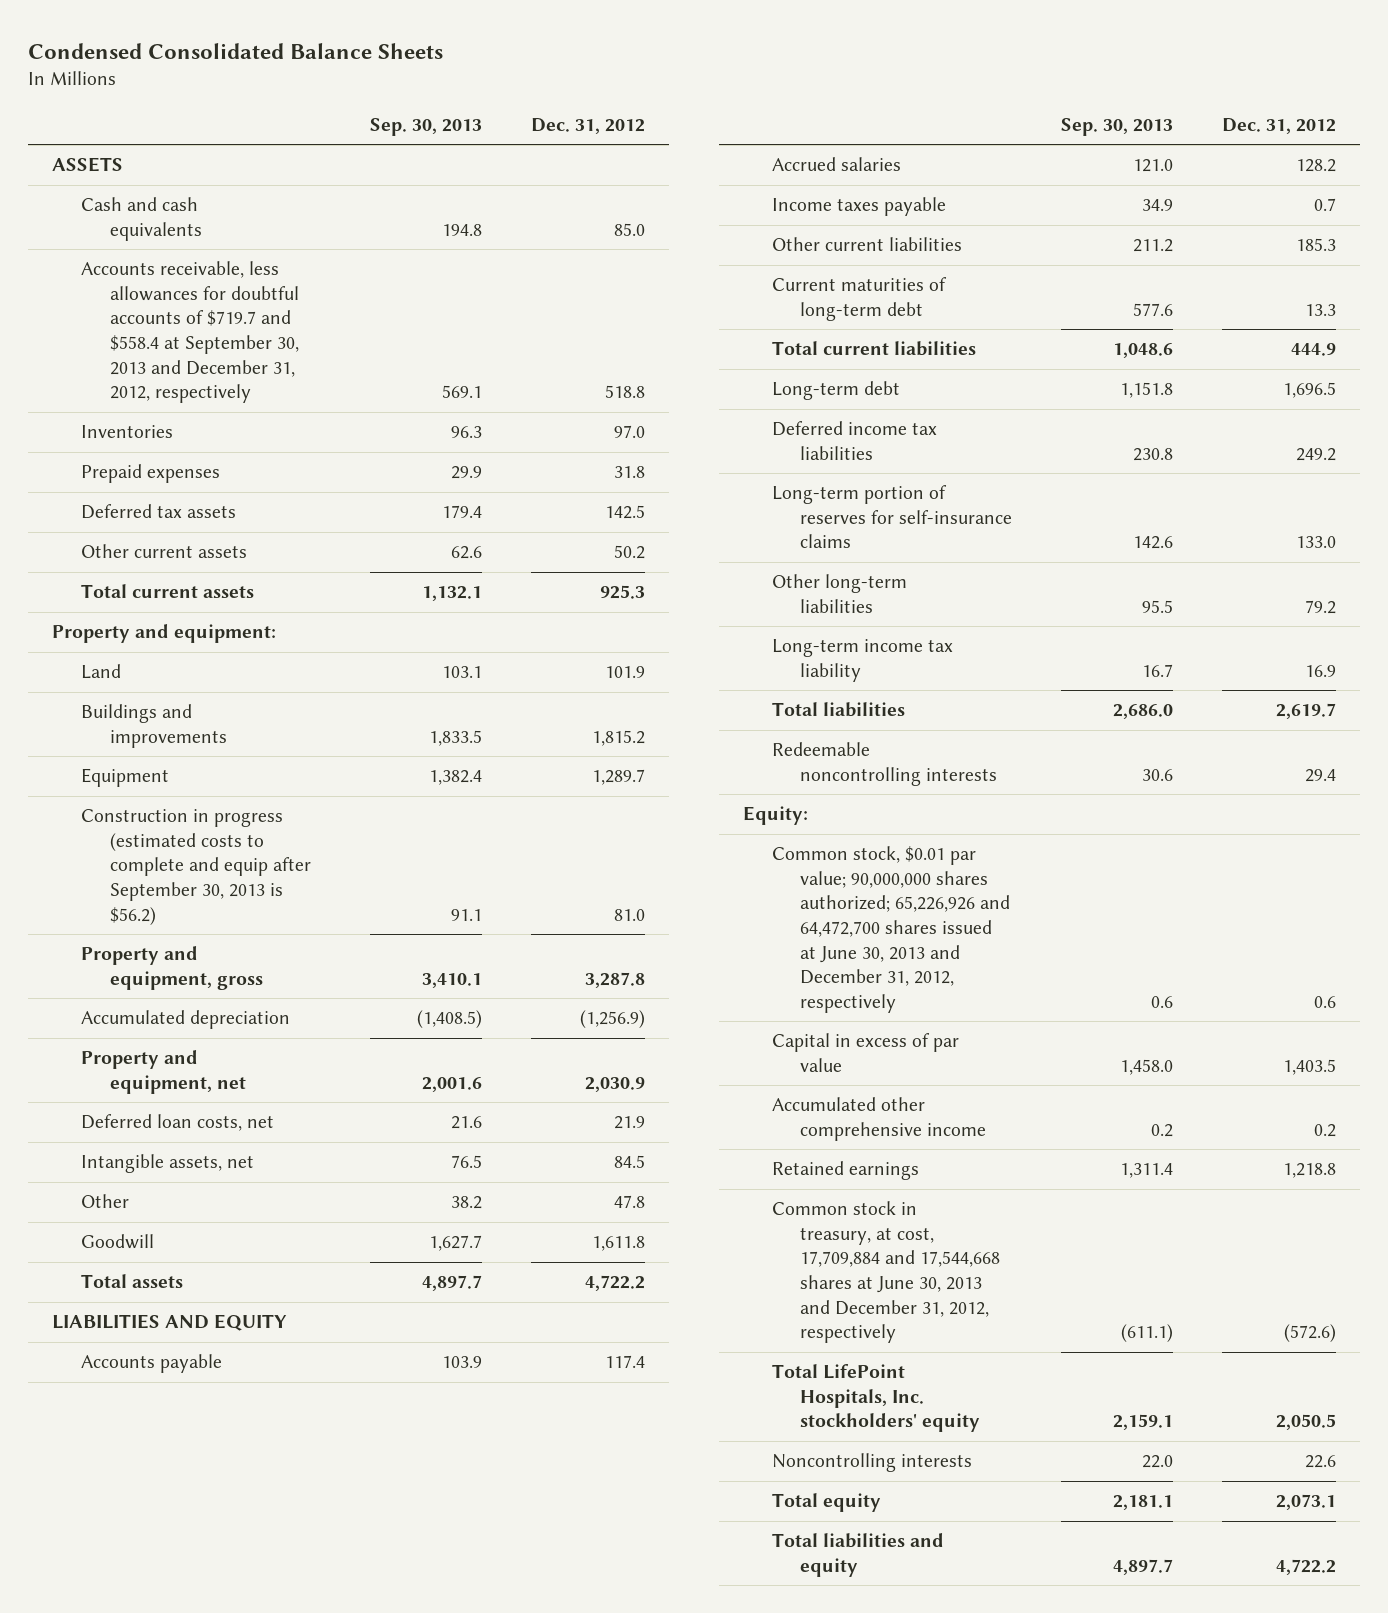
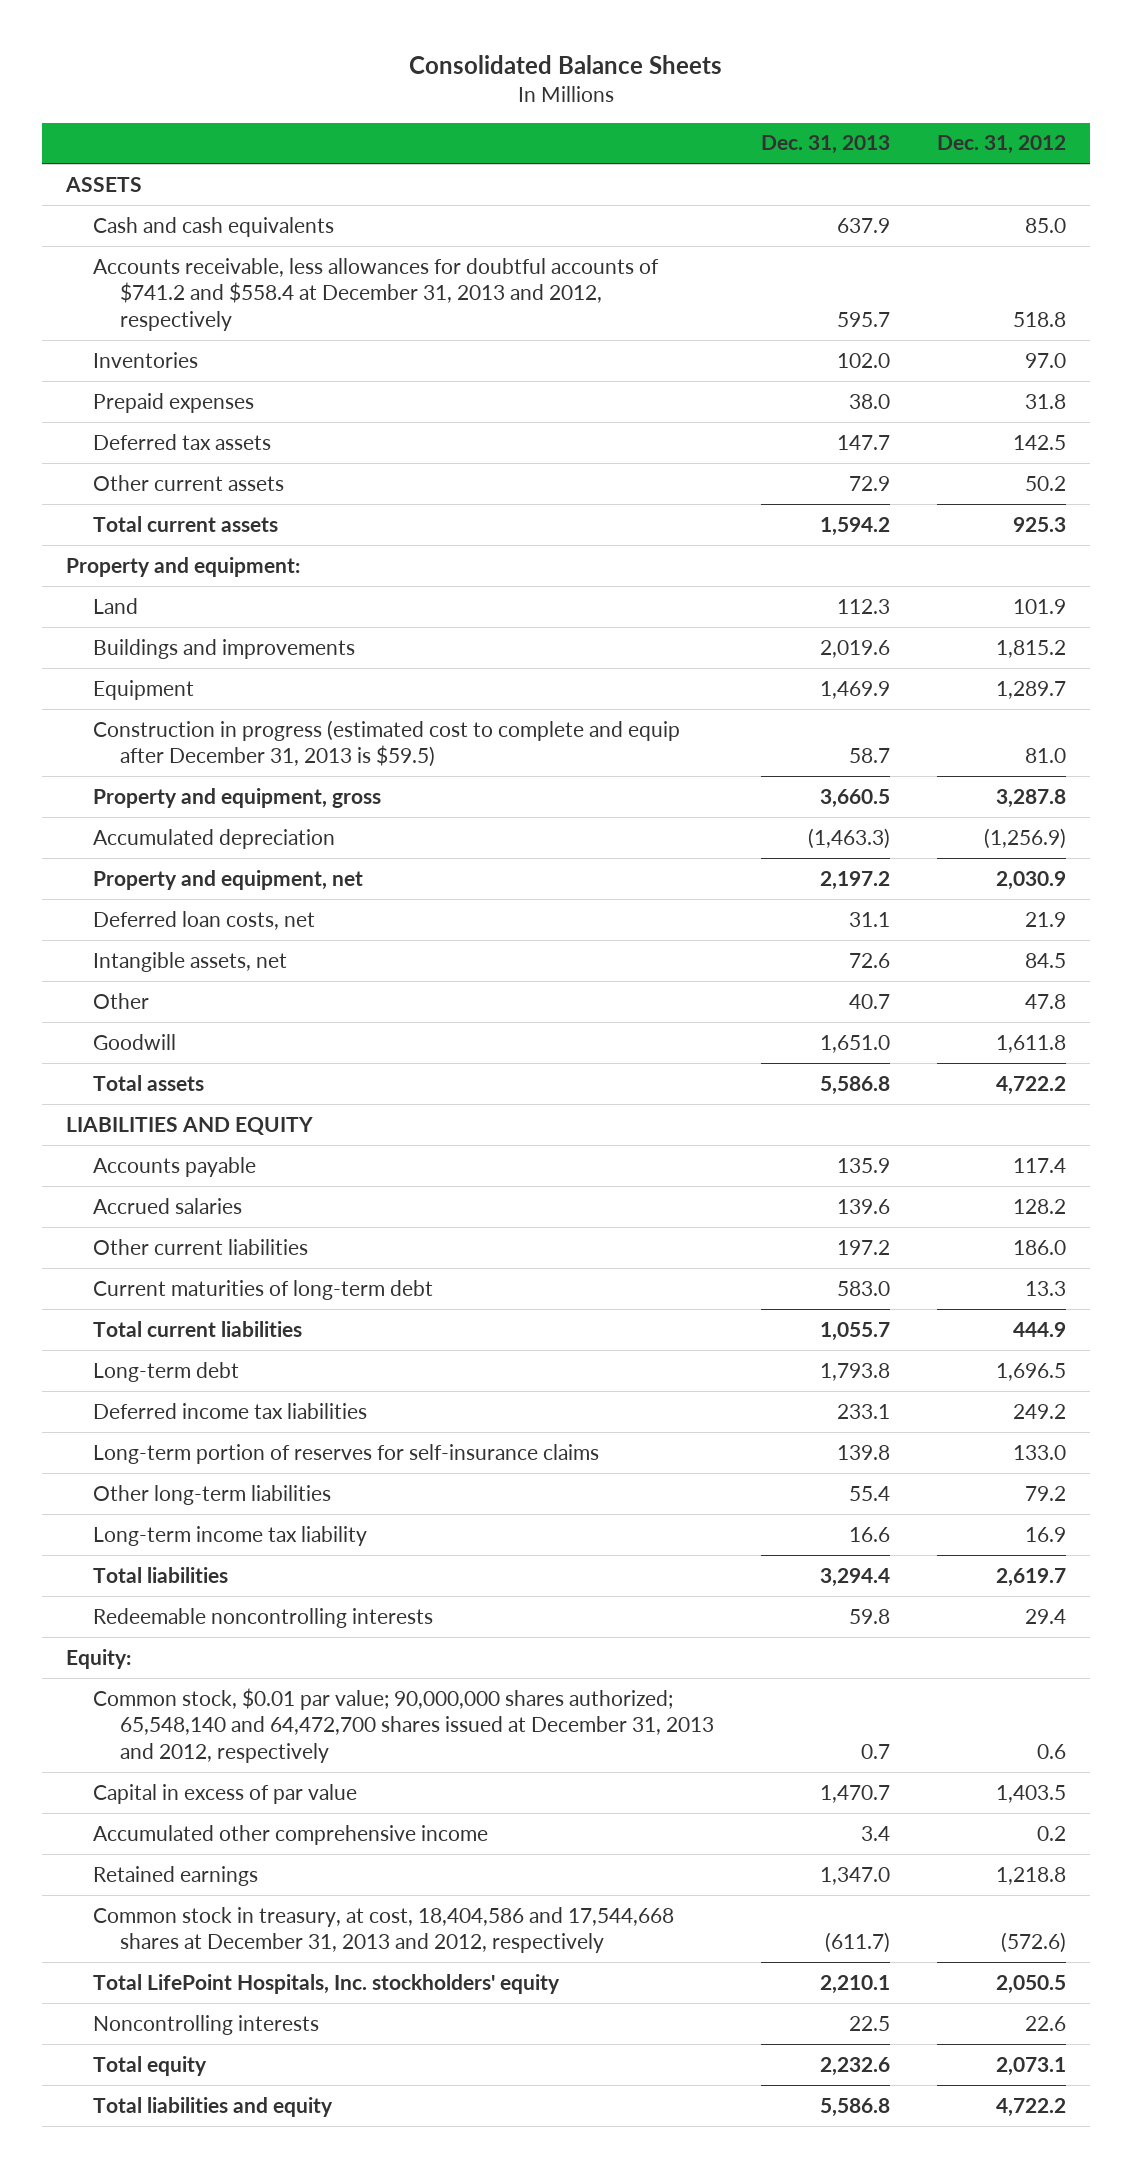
[28,42,444,59] Condensed Consolidated Balance Sheets -> [408,55,722,75] Consolidated Balance Sheets
[370,118,483,137] Sep. 30, 2013 -> none
none -> [760,135,890,155] Dec. 31, 2013
[81,261,299,404] Accounts receivable, less allowances for doubtful accounts of $719.7 and $558.4 at September 30, 2013 and December 31, 2012, respectively -> [92,257,659,332] Accounts receivable, less allowances for doubtful accounts of $741.2 and $558.4 at December 31, 2013 and 2012, respectively
[81,809,311,925] Construction in progress (estimated costs to complete and equip after September 30, 2013 is $56.2) -> [92,719,680,768] Construction in progress (estimated cost to complete and equip after December 31, 2013 is $59.5)
[771,197,946,217] Income taxes payable -> none
[1295,238,1336,252] 185.3 -> [1013,1239,1067,1255] 186.0
[771,846,1011,1014] Common stock, $0.01 par value; 90,000,000 shares authorized; 65,226,926 and 64,472,700 shares issued at June 30, 2013 and December 31, 2012, respectively -> [92,1687,714,1764] Common stock, $0.01 par value; 90,000,000 shares authorized; 65,548,140 and 64,472,700 shares issued at December 31, 2013 and 2012, respectively
[771,1201,1001,1344] Common stock in treasury, at cost, 17,709,884 and 17,544,668 shares at June 30, 2013 and December 31, 2012, respectively -> [92,1906,674,1954] Common stock in treasury, at cost, 18,404,586 and 17,544,668 shares at December 31, 2013 and 2012, respectively

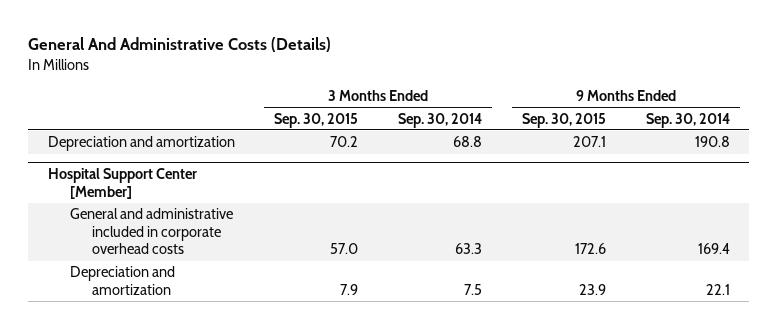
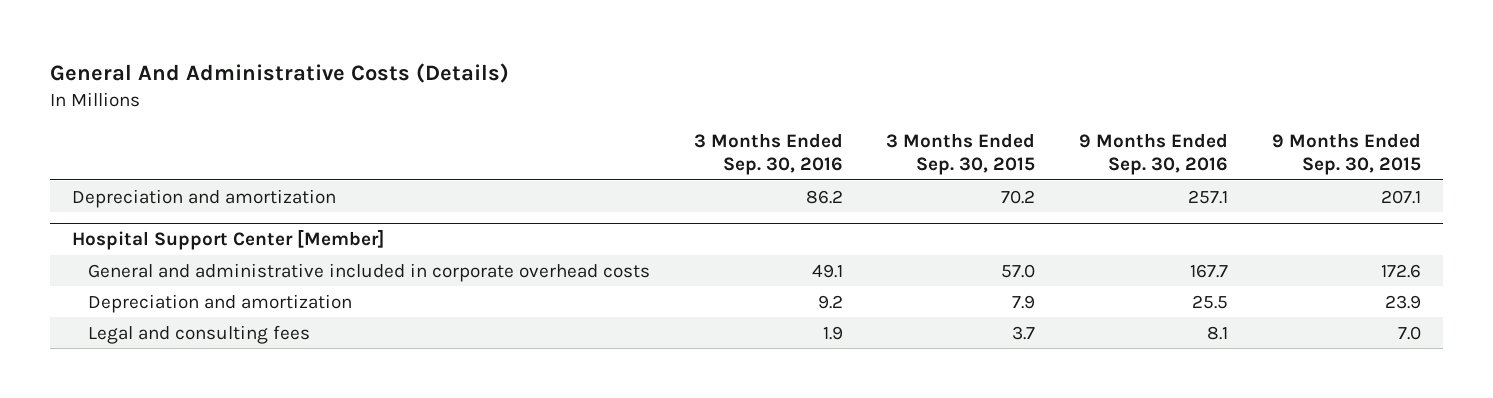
[398,112,483,128] Sep. 30, 2014 -> none
[645,112,730,128] Sep. 30, 2014 -> none
none -> [693,132,843,176] 3 Months Ended Sep. 30, 2016
none -> [1079,132,1229,176] 9 Months Ended Sep. 30, 2016
none -> [87,324,310,344] Legal and consulting fees

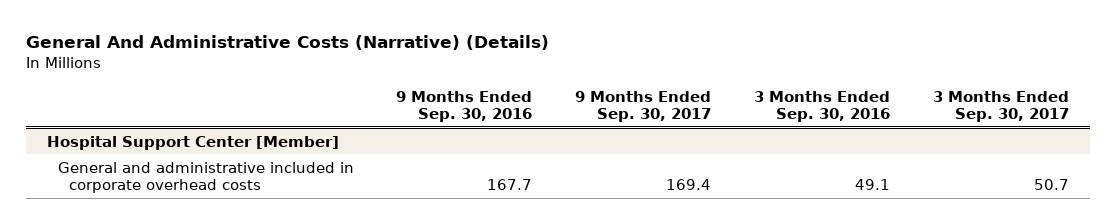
[50,63,510,84] General And Administrative Costs (Details) -> [25,35,549,51] General And Administrative Costs (Narrative) (Details)
[886,132,1036,176] 3 Months Ended Sep. 30, 2015 -> none
[1271,132,1421,176] 9 Months Ended Sep. 30, 2015 -> none
none -> [575,90,712,123] 9 Months Ended Sep. 30, 2017
none -> [932,90,1069,123] 3 Months Ended Sep. 30, 2017
[72,188,337,208] Depreciation and amortization -> none
[87,293,352,313] Depreciation and amortization -> none
[87,324,310,344] Legal and consulting fees -> none

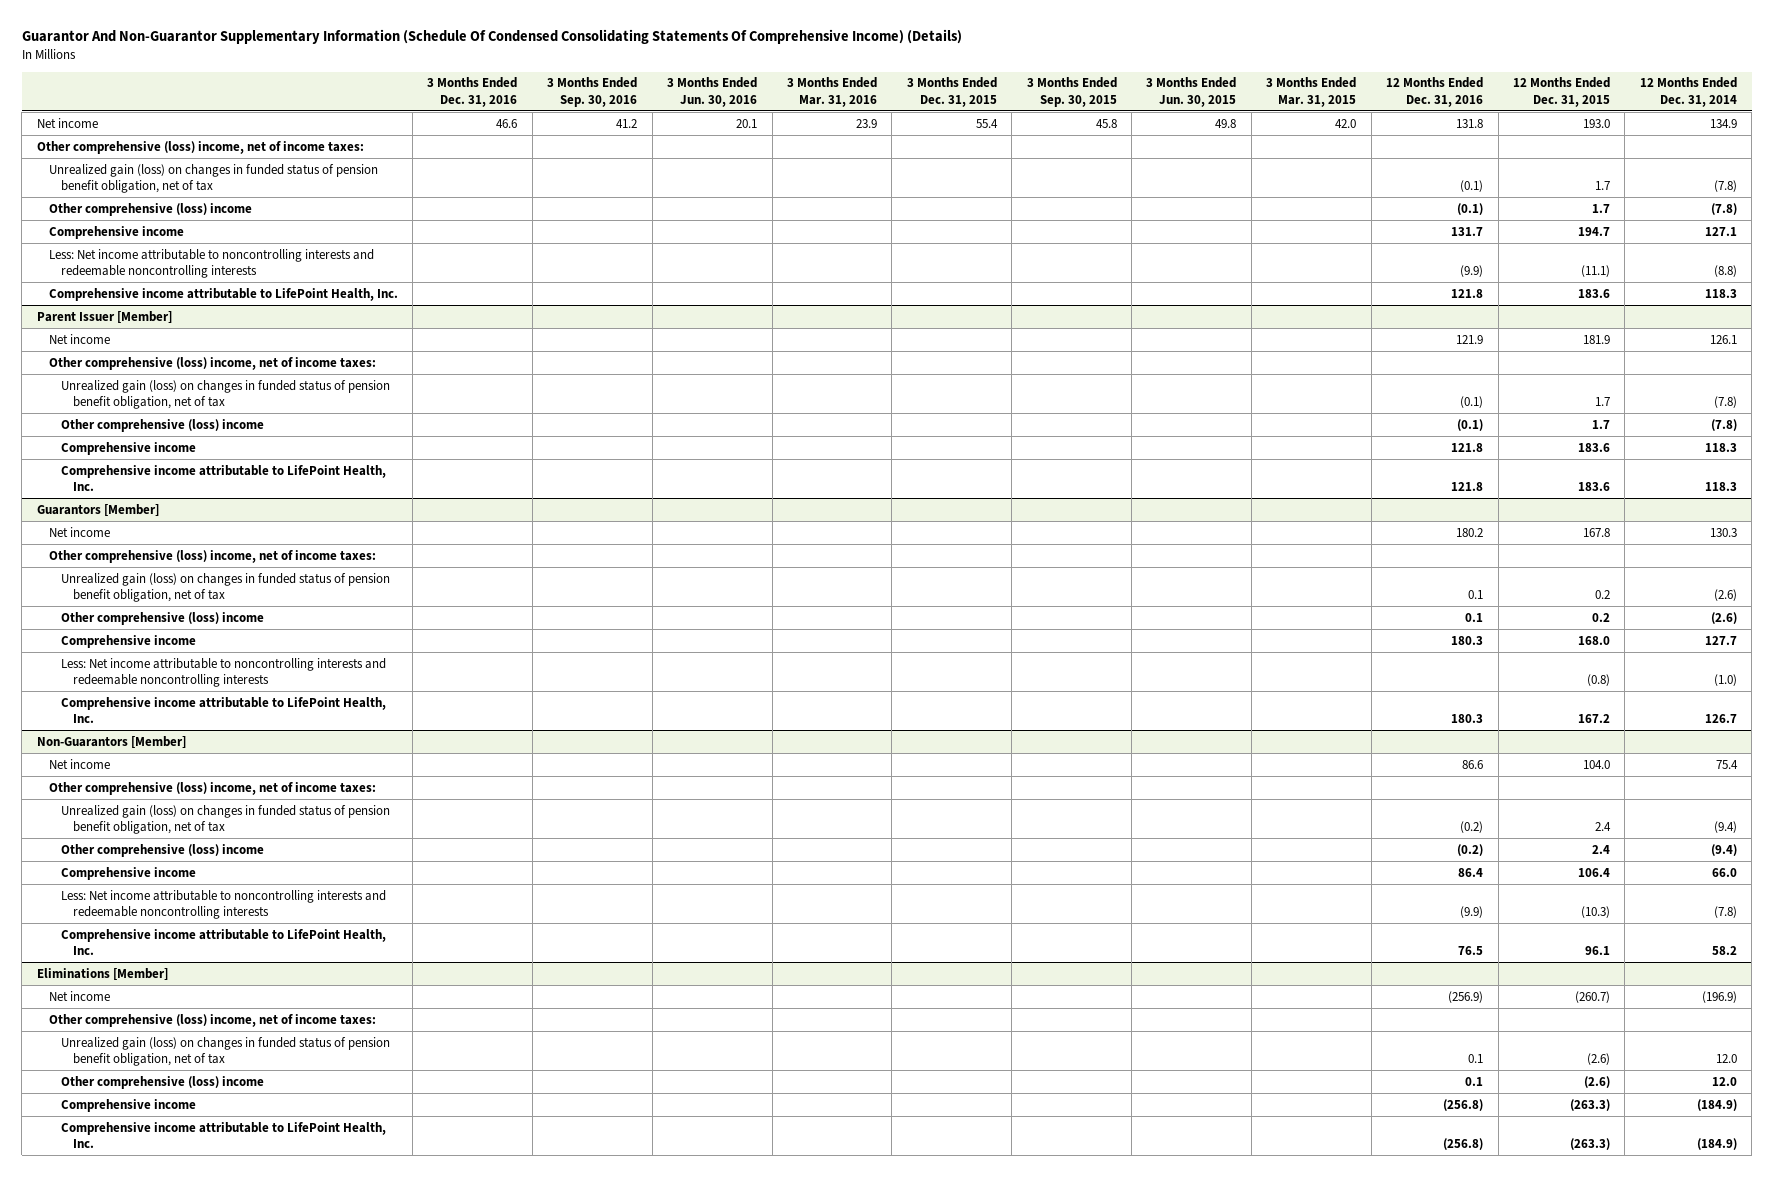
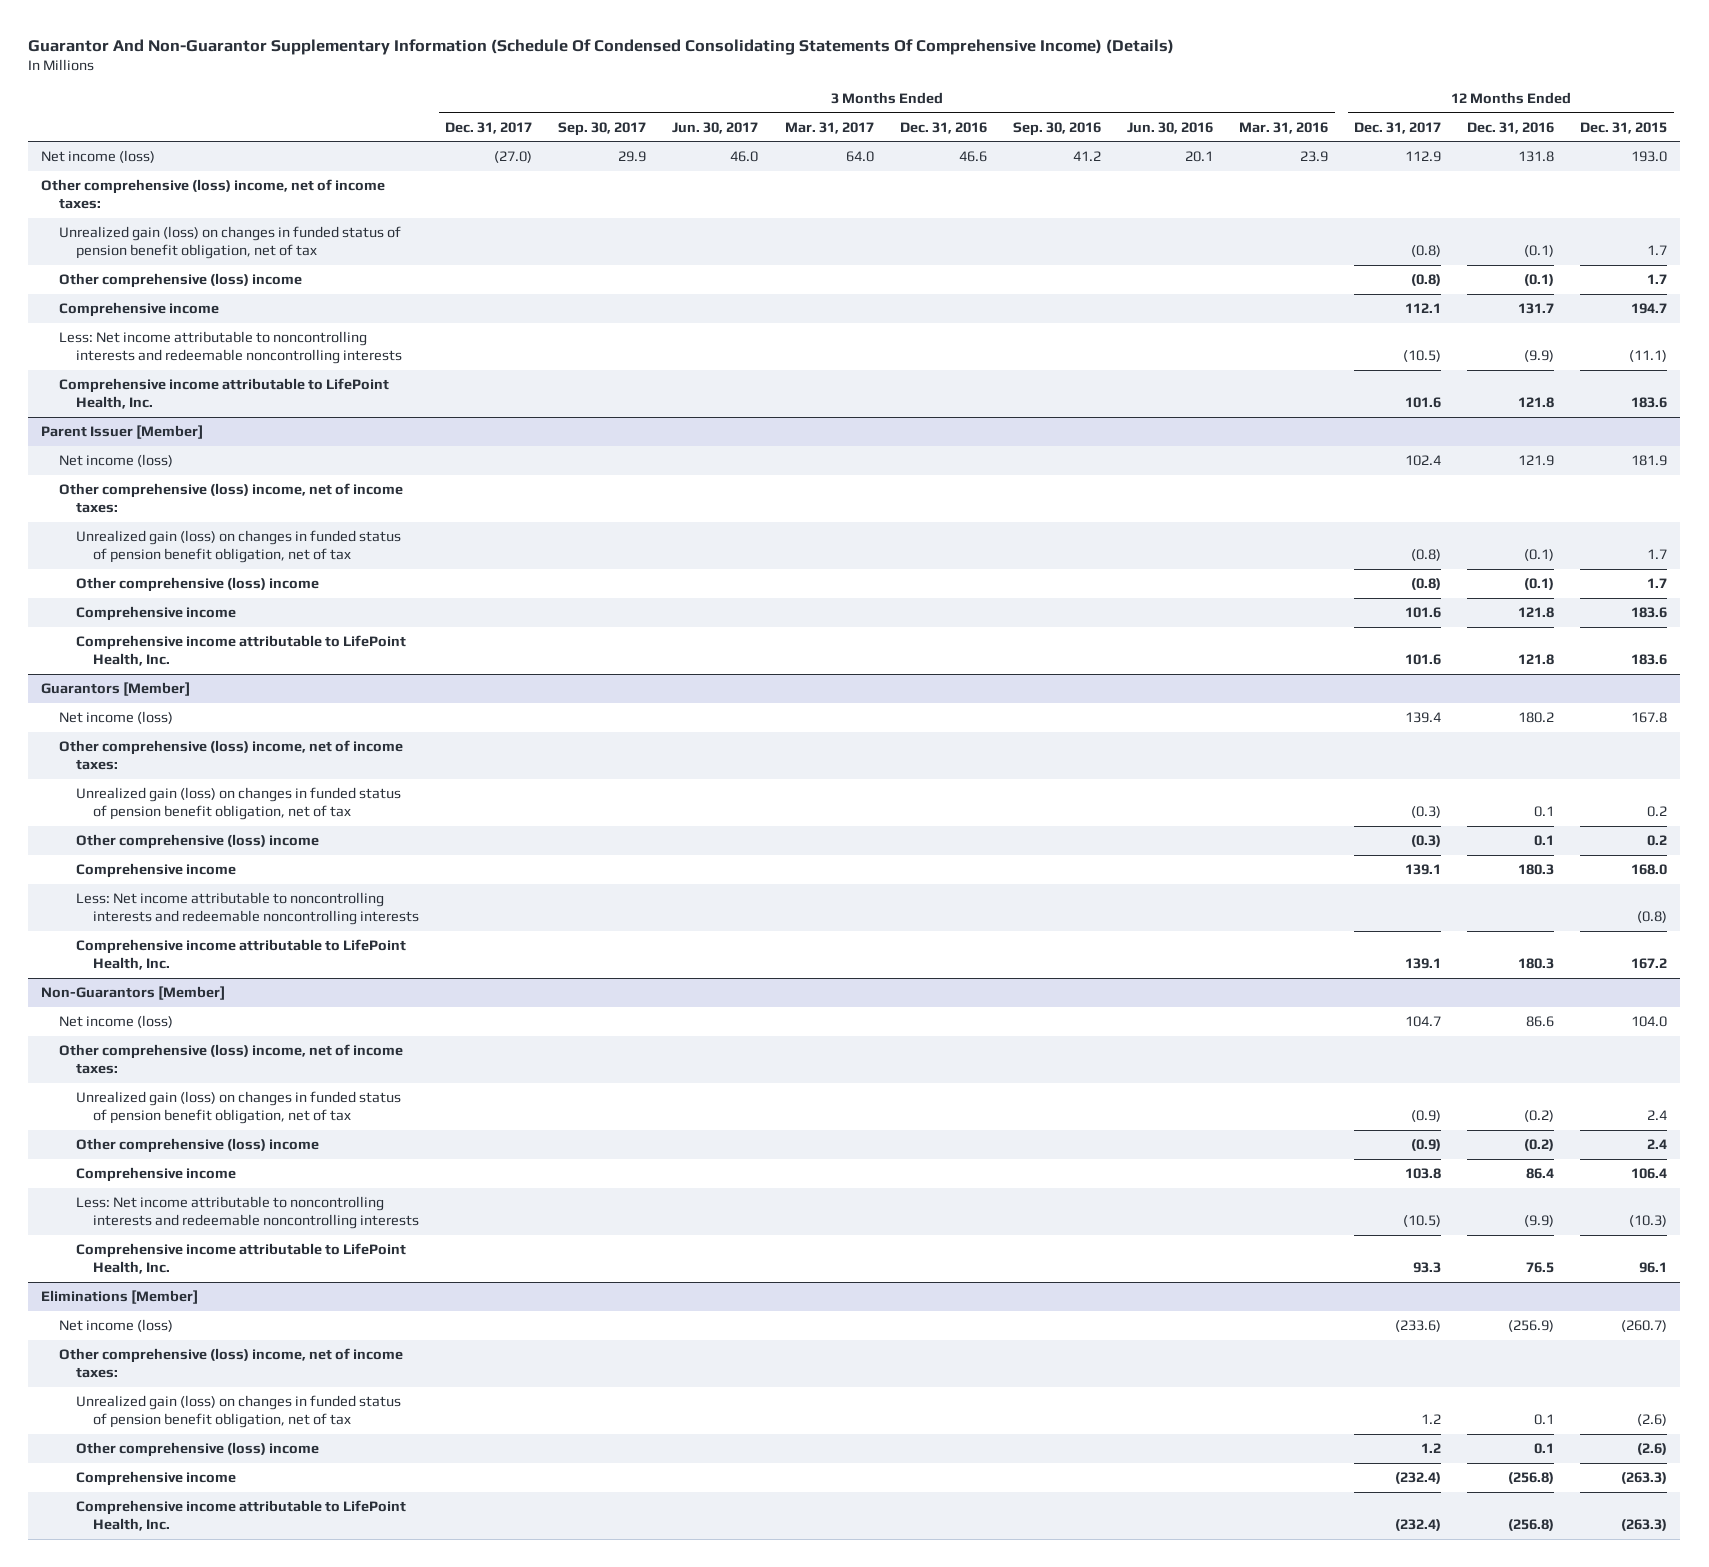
[906,77,997,107] 3 Months Ended Dec. 31, 2015 -> none
[1026,77,1117,107] 3 Months Ended Sep. 30, 2015 -> none
[1146,77,1237,107] 3 Months Ended Jun. 30, 2015 -> none
[1266,77,1357,107] 3 Months Ended Mar. 31, 2015 -> none
[1639,77,1737,107] 12 Months Ended Dec. 31, 2014 -> none
none -> [445,121,533,134] Dec. 31, 2017
none -> [558,121,647,136] Sep. 30, 2017
none -> [672,121,759,134] Jun. 30, 2017
none -> [784,121,874,134] Mar. 31, 2017
none -> [1354,121,1442,134] Dec. 31, 2017
[36,117,98,128] Net income -> [41,149,156,163] Net income (loss)
[48,333,110,344] Net income -> [58,453,173,467] Net income (loss)
[48,526,110,537] Net income -> [58,710,173,724] Net income (loss)
[48,758,110,769] Net income -> [58,1014,173,1028] Net income (loss)
[48,990,110,1001] Net income -> [58,1318,173,1332] Net income (loss)

